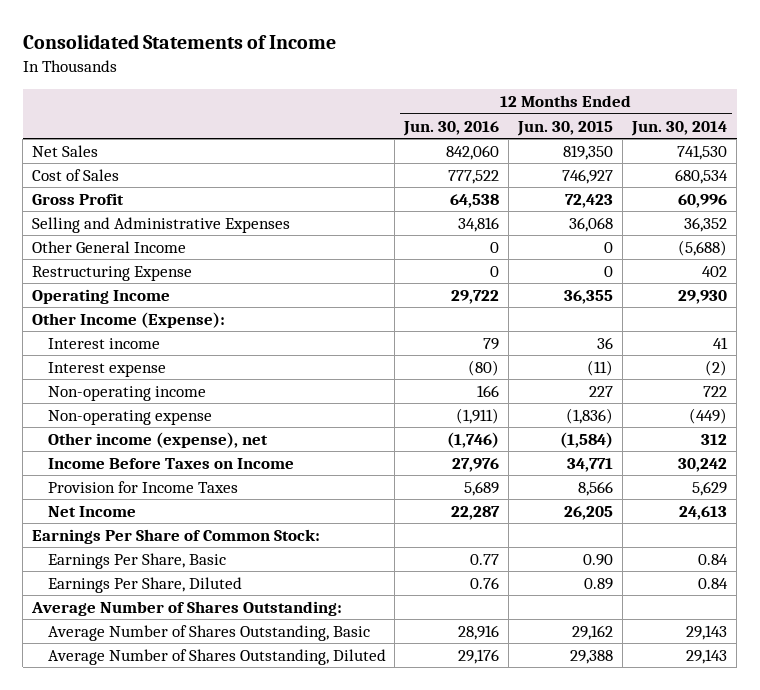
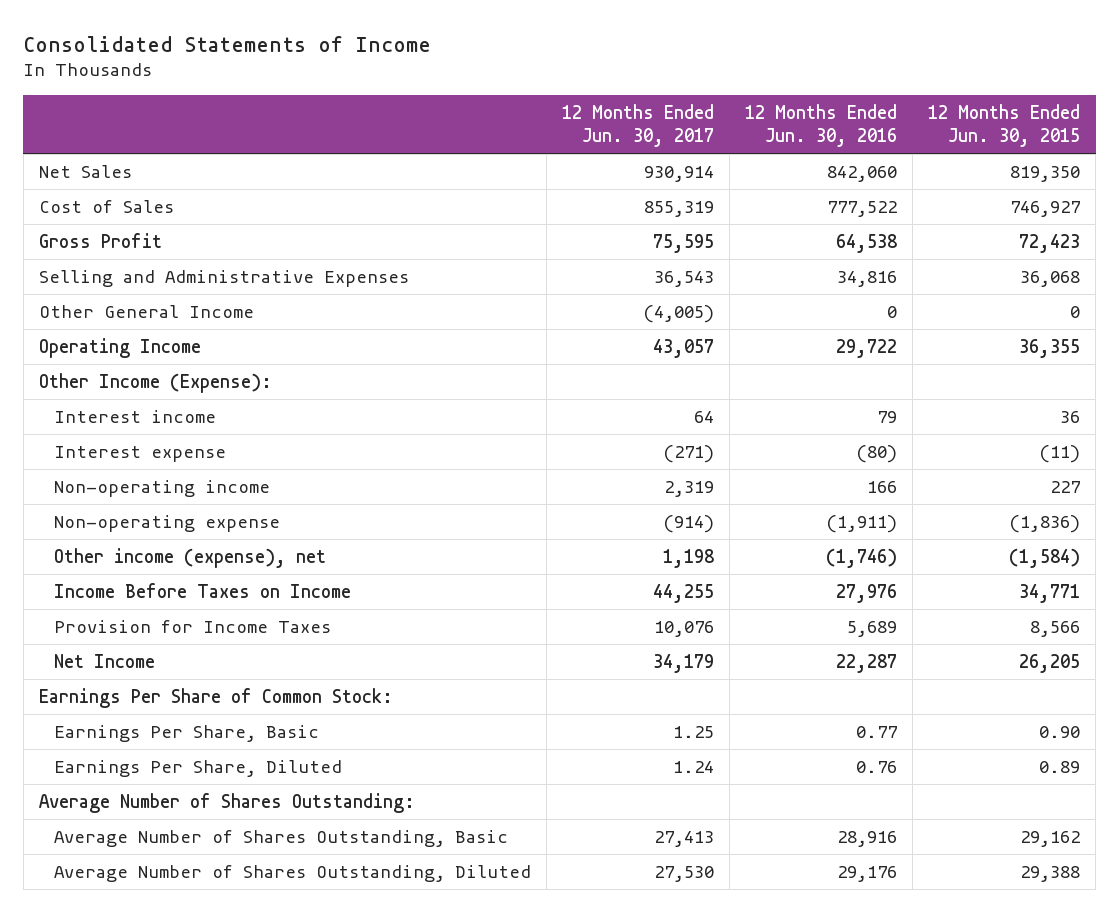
[631,120,728,136] Jun. 30, 2014 -> none
none -> [561,103,714,148] 12 Months Ended Jun. 30, 2017
[32,266,193,282] Restructuring Expense -> none

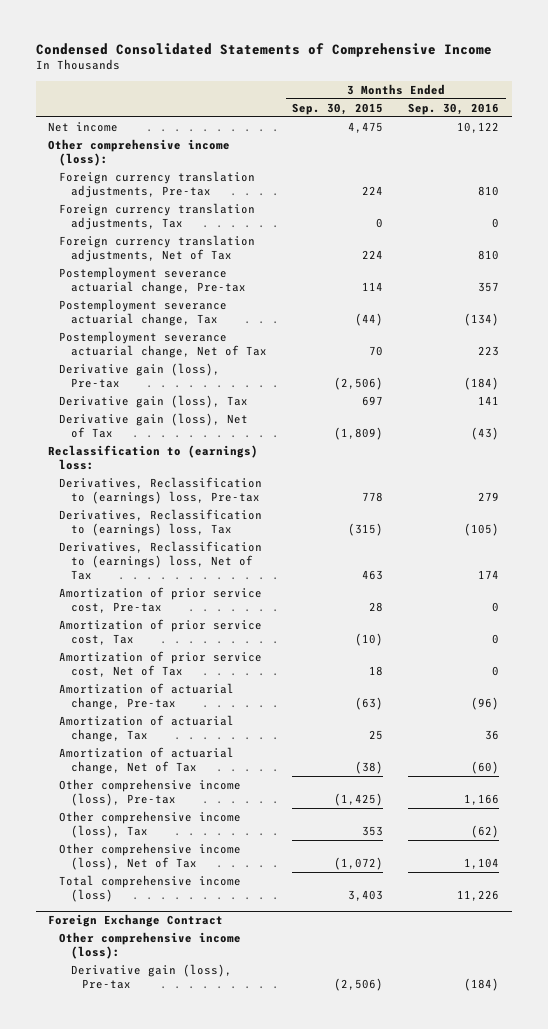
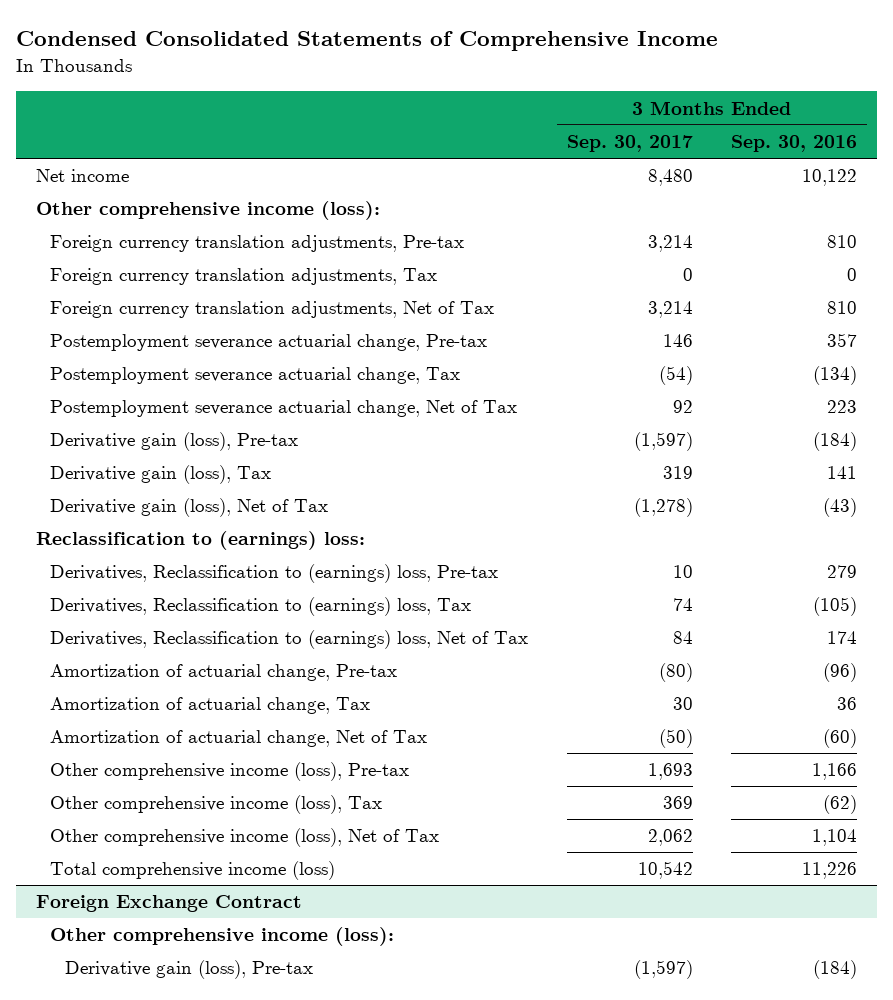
[292,102,384,115] Sep. 30, 2015 -> none
none -> [566,134,693,152] Sep. 30, 2017
[59,587,263,614] Amortization of prior service cost, Pre-tax -> none
[59,619,263,646] Amortization of prior service cost, Tax -> none
[59,651,263,678] Amortization of prior service cost, Net of Tax -> none

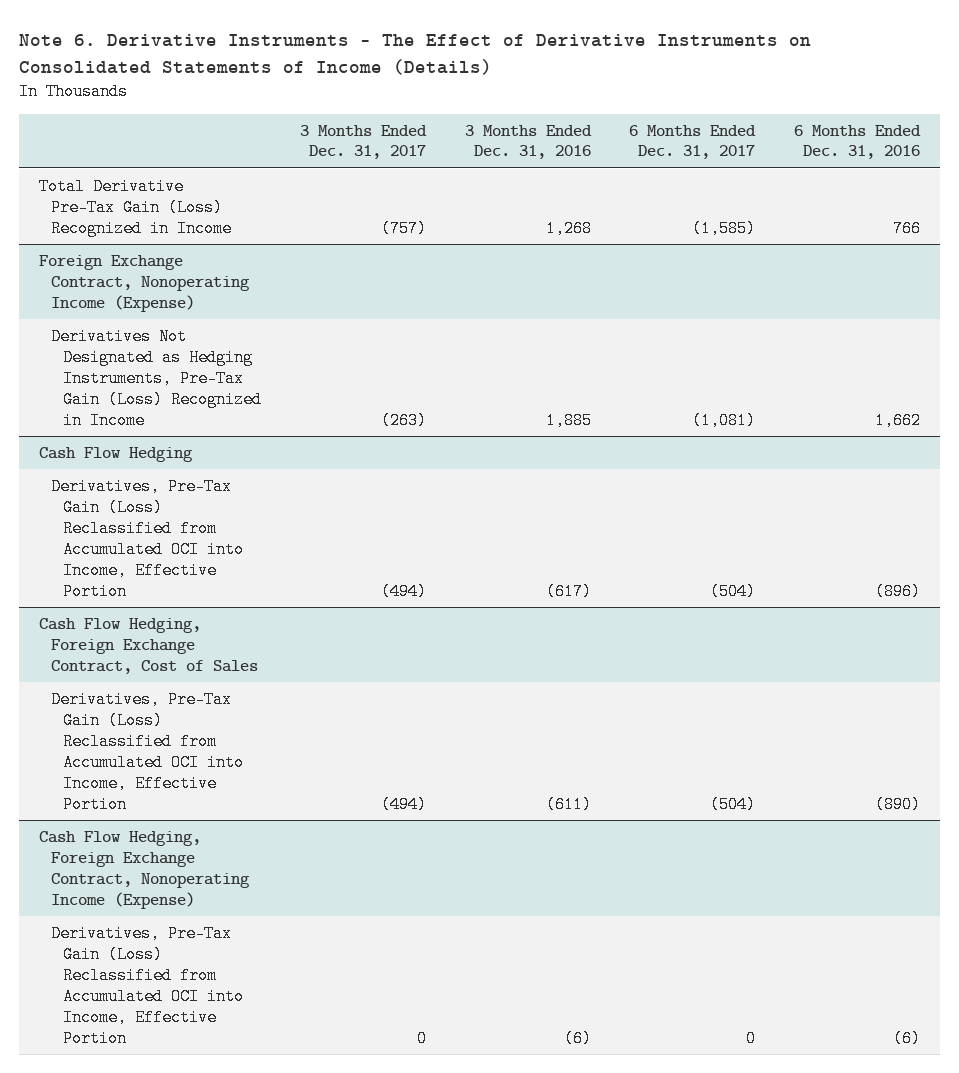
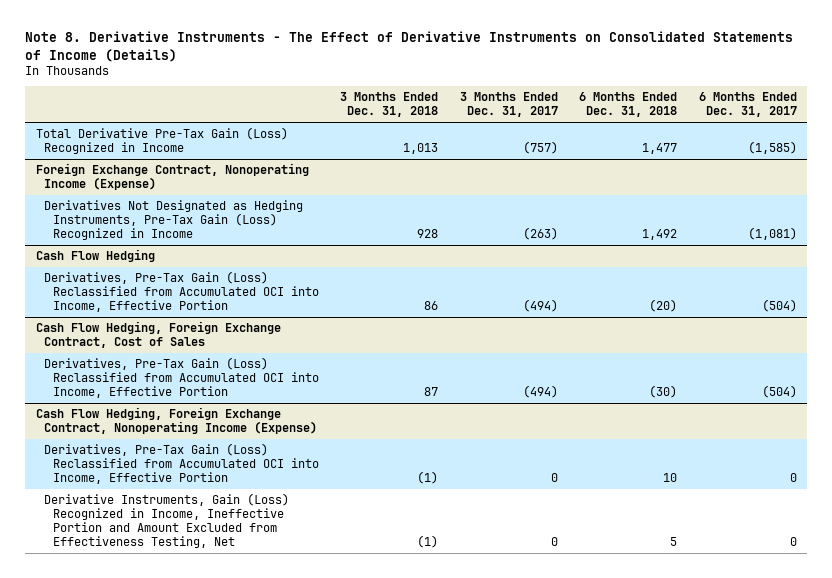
[19,34,812,75] Note 6. Derivative Instruments - The Effect of Derivative Instruments on Consolidated Statements of Income (Details) -> [24,31,793,62] Note 8. Derivative Instruments - The Effect of Derivative Instruments on Consolidated Statements of Income (Details)
[464,124,592,160] 3 Months Ended Dec. 31, 2016 -> none
[794,124,922,160] 6 Months Ended Dec. 31, 2016 -> none
none -> [340,92,439,118] 3 Months Ended Dec. 31, 2018
none -> [579,92,678,118] 6 Months Ended Dec. 31, 2018
none -> [44,492,290,549] Derivative Instruments, Gain (Loss) Recognized in Income, Ineffective Portion and Amount Excluded from Effectiveness Testing, Net

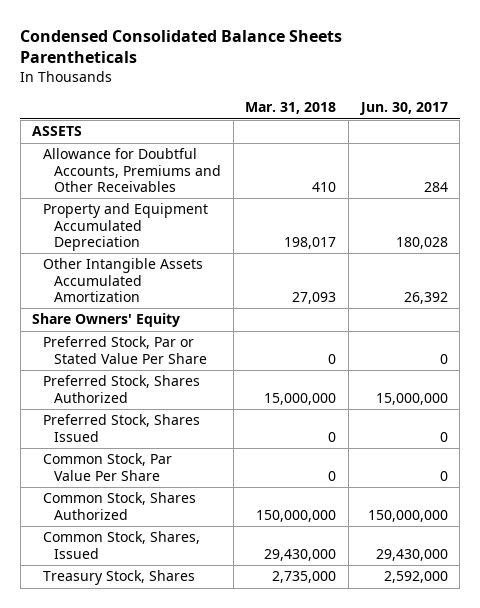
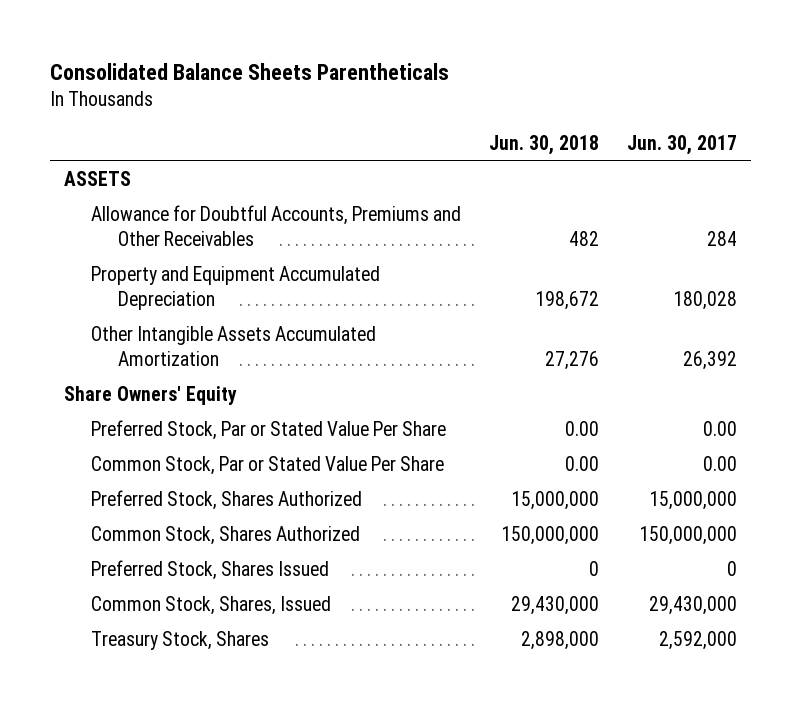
[20,29,343,64] Condensed Consolidated Balance Sheets Parentheticals -> [50,63,450,81] Consolidated Balance Sheets Parentheticals
[245,102,337,115] Mar. 31, 2018 -> none
none -> [488,134,599,155] Jun. 30, 2018
[439,353,448,364] 0 -> [702,421,737,437] 0.00
none -> [90,456,444,476] Common Stock, Par or Stated Value Per Share
[43,453,173,481] Common Stock, Par Value Per Share -> none
[43,414,201,442] Preferred Stock, Shares Issued -> [90,560,329,581] Preferred Stock, Shares Issued

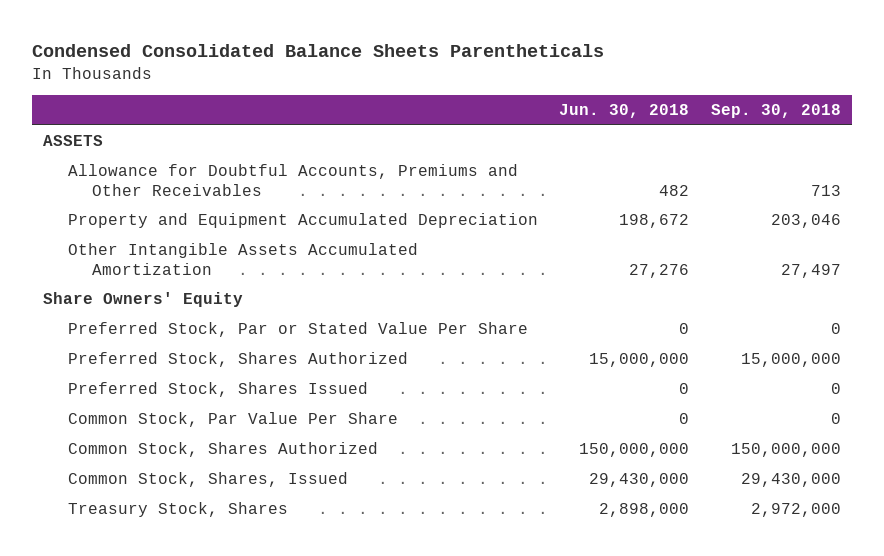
[50,63,450,81] Consolidated Balance Sheets Parentheticals -> [32,43,605,57] Condensed Consolidated Balance Sheets Parentheticals
[626,134,737,155] Jun. 30, 2017 -> none
none -> [710,104,841,119] Sep. 30, 2018
[90,456,444,476] Common Stock, Par or Stated Value Per Share -> none
[564,421,599,437] 0.00 -> [679,323,690,335] 0
none -> [67,412,398,428] Common Stock, Par Value Per Share
[90,526,360,546] Common Stock, Shares Authorized -> [67,442,378,458] Common Stock, Shares Authorized

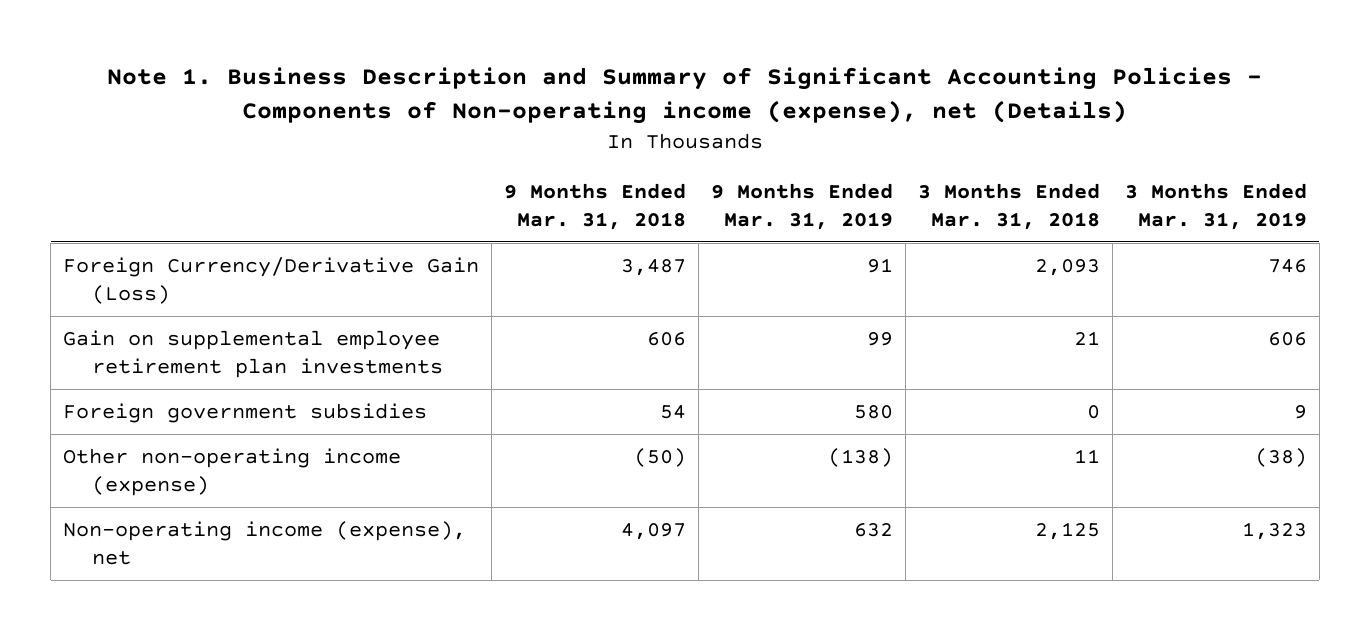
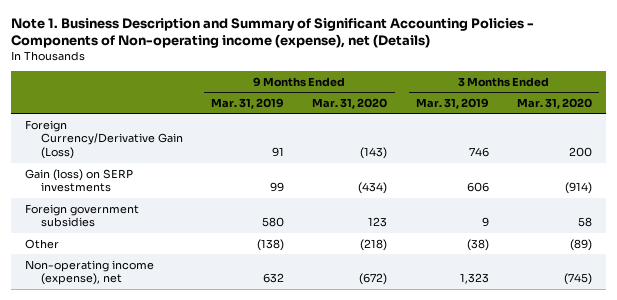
[503,183,686,230] 9 Months Ended Mar. 31, 2018 -> none
[917,183,1100,230] 3 Months Ended Mar. 31, 2018 -> none
none -> [312,97,388,109] Mar. 31, 2020
none -> [517,97,593,109] Mar. 31, 2020
[63,329,444,378] Gain on supplemental employee retirement plan investments -> [25,168,134,193] Gain (loss) on SERP investments
[63,447,402,496] Other non-operating income (expense) -> [25,238,60,249] Other

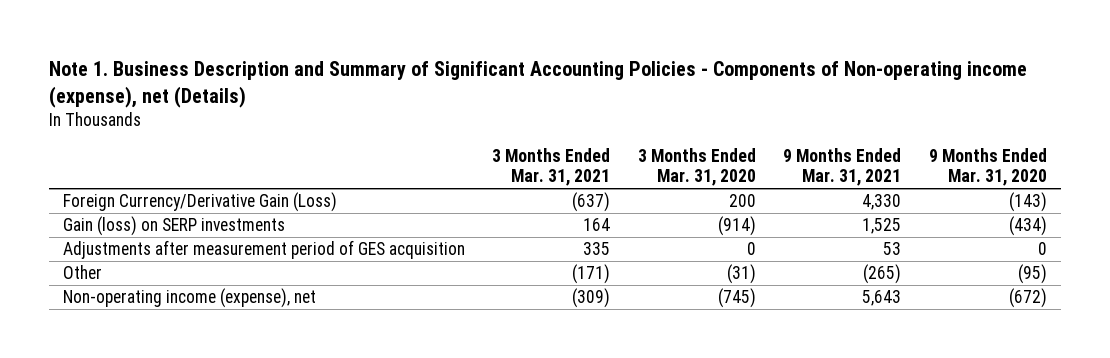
[211,97,285,109] Mar. 31, 2019 -> none
[415,97,489,109] Mar. 31, 2019 -> none
none -> [492,147,611,186] 3 Months Ended Mar. 31, 2021
none -> [783,147,902,186] 9 Months Ended Mar. 31, 2021
[25,203,140,228] Foreign government subsidies -> none
none -> [62,240,465,260] Adjustments after measurement period of GES acquisition
[360,238,388,251] (218) -> [1017,264,1047,285] (95)
[570,238,593,251] (89) -> [726,264,756,285] (31)

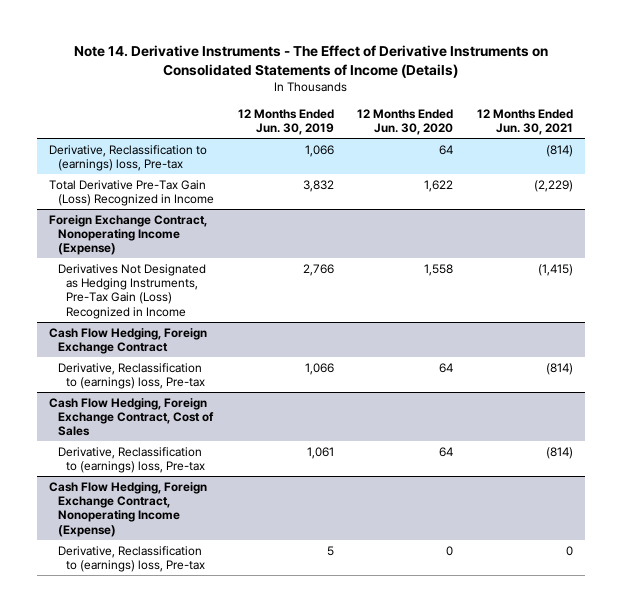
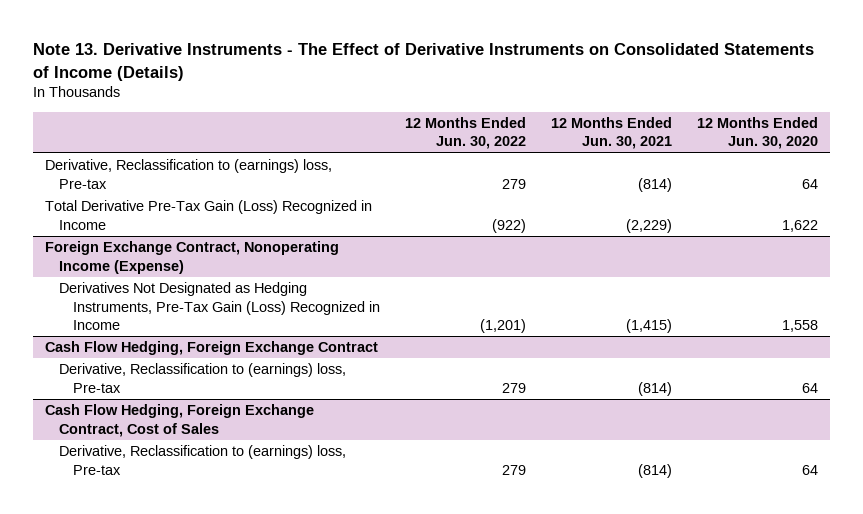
[74,45,549,78] Note 14. Derivative Instruments - The Effect of Derivative Instruments on Consolidated Statements of Income (Details) -> [32,43,814,81] Note 13. Derivative Instruments - The Effect of Derivative Instruments on Consolidated Statements of Income (Details)
[237,108,334,136] 12 Months Ended Jun. 30, 2019 -> none
none -> [405,116,527,150] 12 Months Ended Jun. 30, 2022
[49,481,208,537] Cash Flow Hedging, Foreign Exchange Contract, Nonoperating Income (Expense) -> none
[57,545,206,572] Derivative, Reclassification to (earnings) loss, Pre-tax -> none

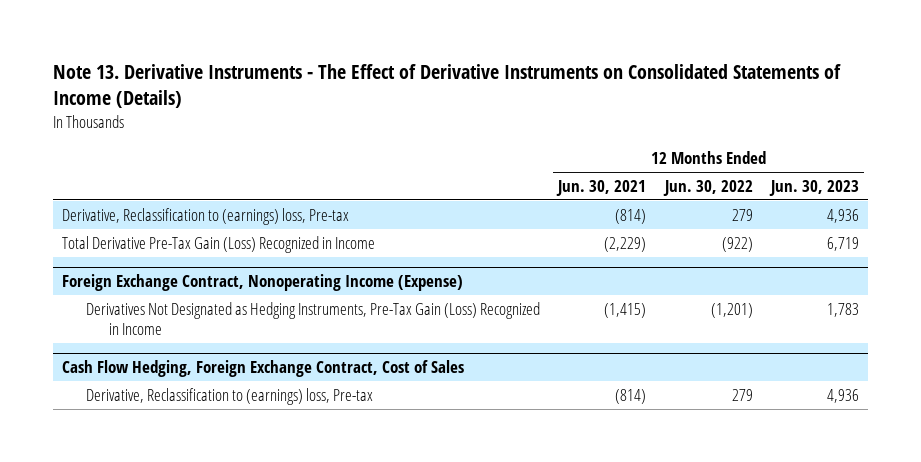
[697,116,819,150] 12 Months Ended Jun. 30, 2020 -> none
none -> [769,179,860,196] Jun. 30, 2023
[45,341,379,356] Cash Flow Hedging, Foreign Exchange Contract -> none
[59,363,347,393] Derivative, Reclassification to (earnings) loss, Pre-tax -> none

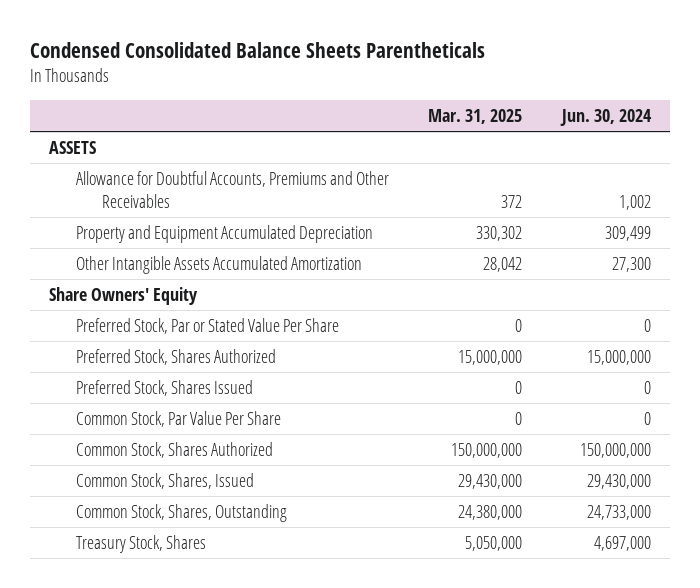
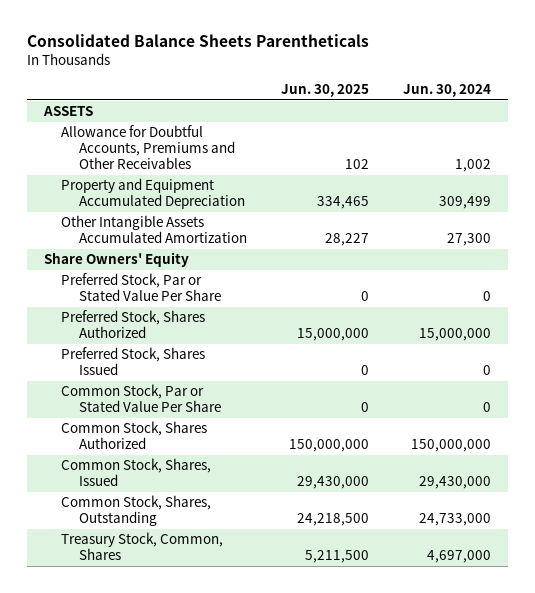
[29,41,485,58] Condensed Consolidated Balance Sheets Parentheticals -> [26,34,369,48] Consolidated Balance Sheets Parentheticals
[428,109,523,125] Mar. 31, 2025 -> none
none -> [280,84,369,98] Jun. 30, 2025
[75,411,281,428] Common Stock, Par Value Per Share -> [61,384,221,413] Common Stock, Par or Stated Value Per Share
[75,535,206,554] Treasury Stock, Shares -> [61,532,224,561] Treasury Stock, Common, Shares

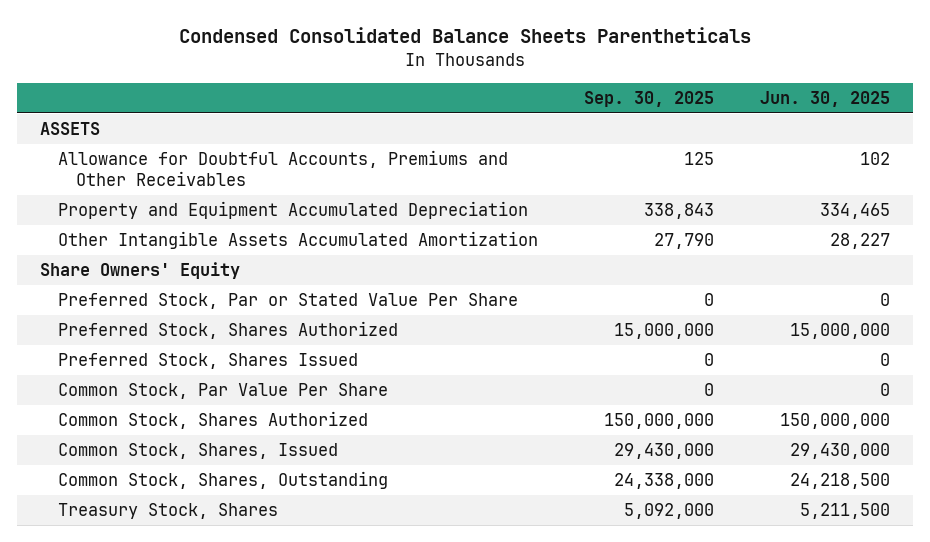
[26,34,369,48] Consolidated Balance Sheets Parentheticals -> [179,27,752,44] Condensed Consolidated Balance Sheets Parentheticals
[402,84,491,98] Jun. 30, 2024 -> none
none -> [583,90,714,107] Sep. 30, 2025
[61,384,221,413] Common Stock, Par or Stated Value Per Share -> [58,383,389,400] Common Stock, Par Value Per Share
[61,532,224,561] Treasury Stock, Common, Shares -> [58,503,279,520] Treasury Stock, Shares

